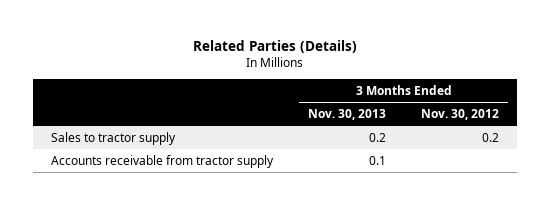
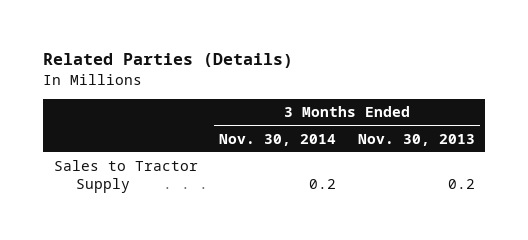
[421,109,500,121] Nov. 30, 2012 -> none
none -> [219,133,337,146] Nov. 30, 2014
[50,154,274,168] Accounts receivable from tractor supply -> none
[50,131,176,145] Sales to tractor supply -> [53,160,198,193] Sales to Tractor Supply

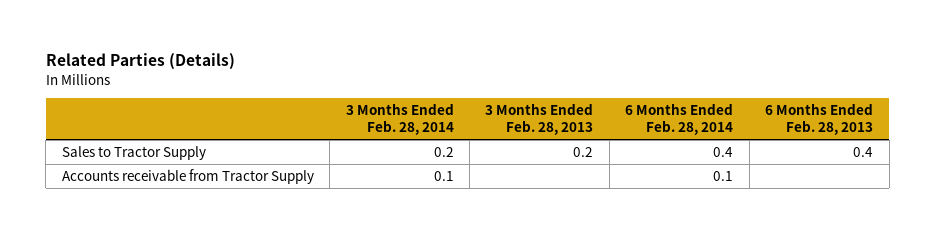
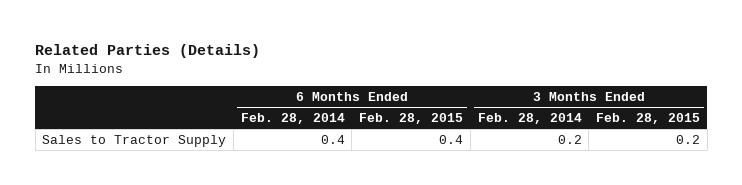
[485,102,594,135] 3 Months Ended Feb. 28, 2013 -> none
[765,102,874,135] 6 Months Ended Feb. 28, 2013 -> none
none -> [359,112,464,124] Feb. 28, 2015
none -> [596,112,701,124] Feb. 28, 2015
[61,169,314,185] Accounts receivable from Tractor Supply -> none

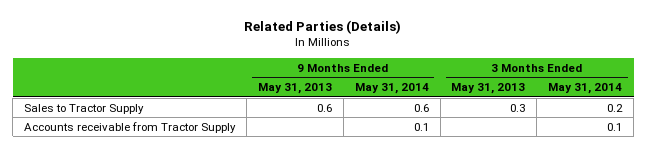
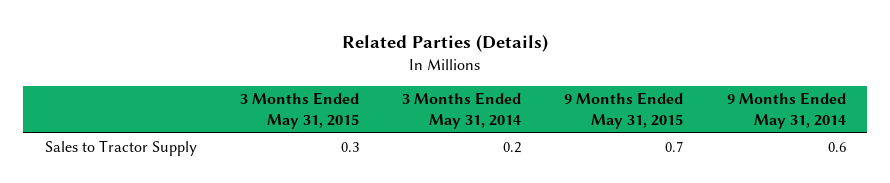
[257,83,332,95] May 31, 2013 -> none
[451,83,526,95] May 31, 2013 -> none
none -> [240,92,360,129] 3 Months Ended May 31, 2015
none -> [564,92,684,129] 9 Months Ended May 31, 2015
[24,121,237,133] Accounts receivable from Tractor Supply -> none

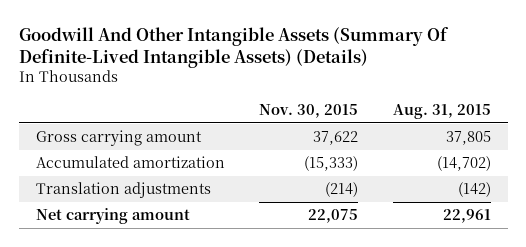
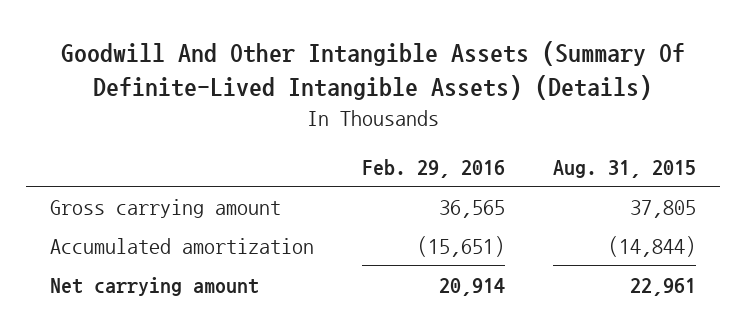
[259,103,359,118] Nov. 30, 2015 -> none
none -> [362,158,506,178] Feb. 29, 2016
[35,182,211,199] Translation adjustments -> none
[436,156,491,172] (14,702) -> [608,235,697,257] (14,844)

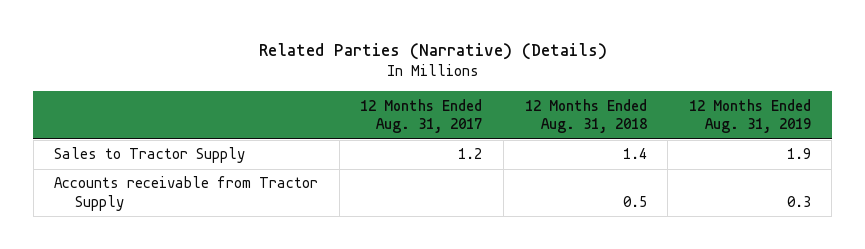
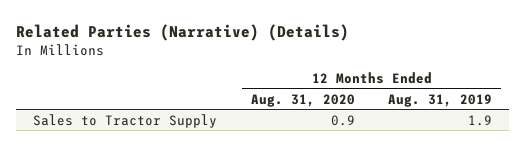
[360,98,483,134] 12 Months Ended Aug. 31, 2017 -> none
[524,98,647,134] 12 Months Ended Aug. 31, 2018 -> none
none -> [250,93,355,107] Aug. 31, 2020
[54,176,319,212] Accounts receivable from Tractor Supply -> none

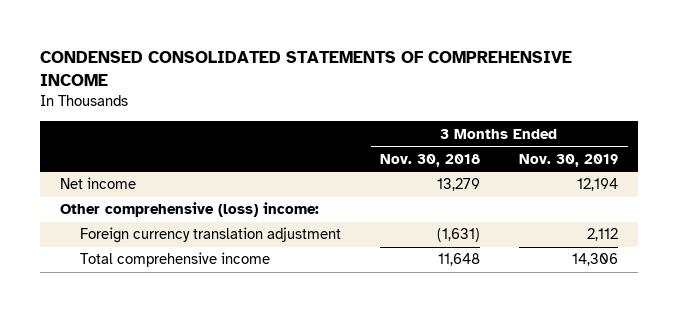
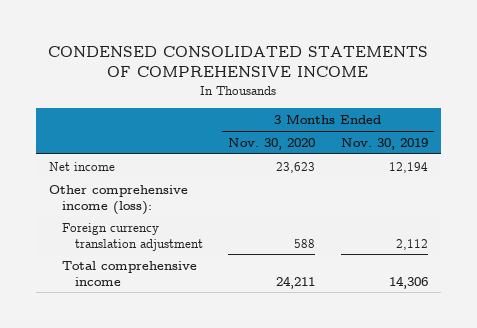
[380,153,481,167] Nov. 30, 2018 -> none
none -> [228,138,316,151] Nov. 30, 2020
[59,202,319,218] Other comprehensive (loss) income: -> [48,184,188,215] Other comprehensive income (loss):

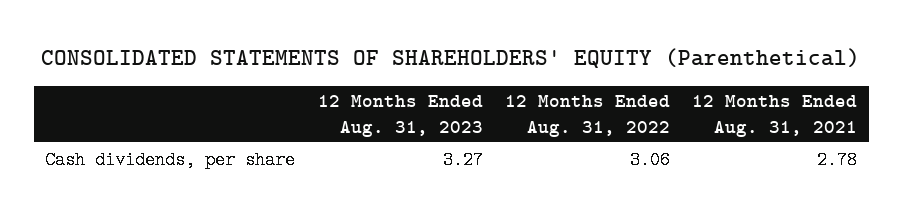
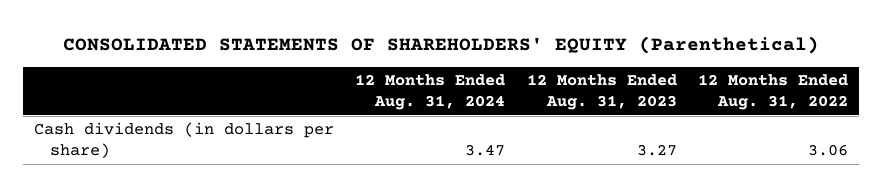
[692,95,858,137] 12 Months Ended Aug. 31, 2021 -> none
none -> [355,74,506,111] 12 Months Ended Aug. 31, 2024
[45,150,296,169] Cash dividends, per share -> [33,122,334,159] Cash dividends (in dollars per share)

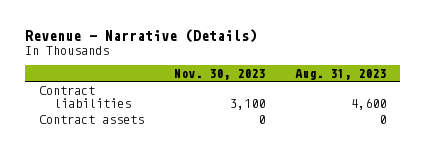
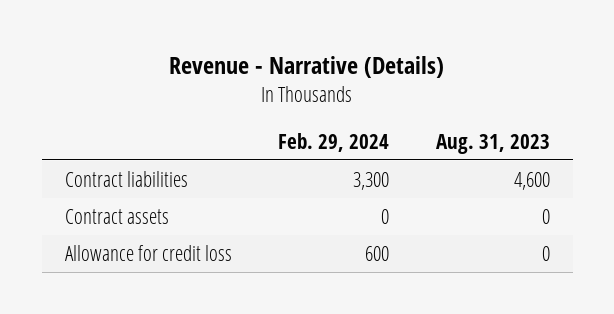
[174,68,266,80] Nov. 30, 2023 -> none
none -> [278,132,390,152] Feb. 29, 2024
none -> [64,244,232,261] Allowance for credit loss

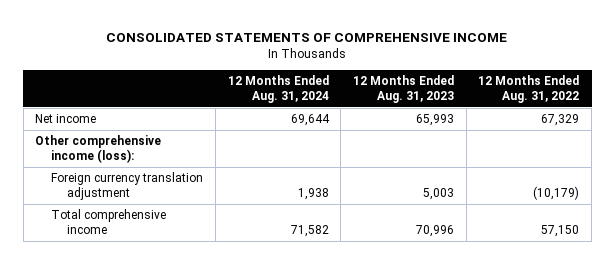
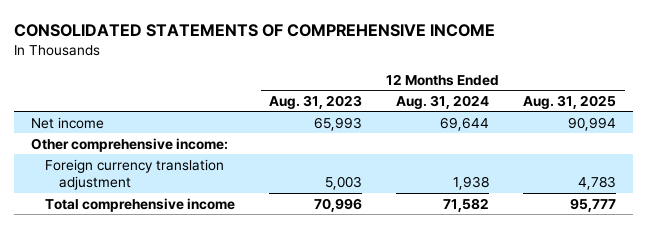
[478,75,580,103] 12 Months Ended Aug. 31, 2022 -> none
none -> [523,94,617,109] Aug. 31, 2025
[35,135,162,163] Other comprehensive income (loss): -> [30,137,228,152] Other comprehensive income:

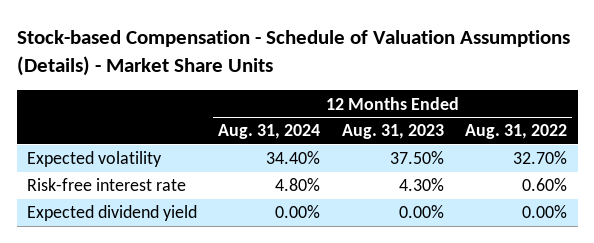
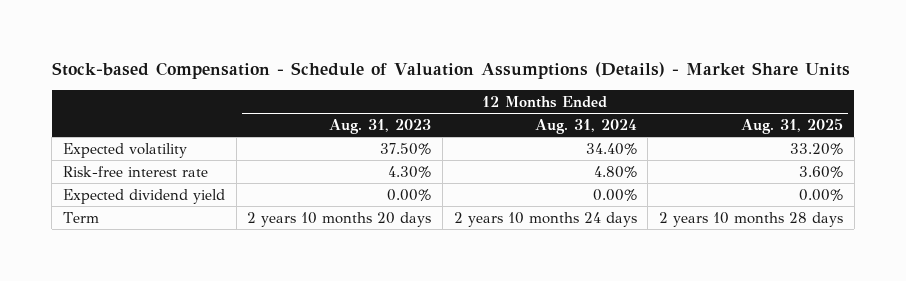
[465,124,568,140] Aug. 31, 2022 -> none
none -> [740,117,843,134] Aug. 31, 2025
none -> [62,211,99,223] Term

